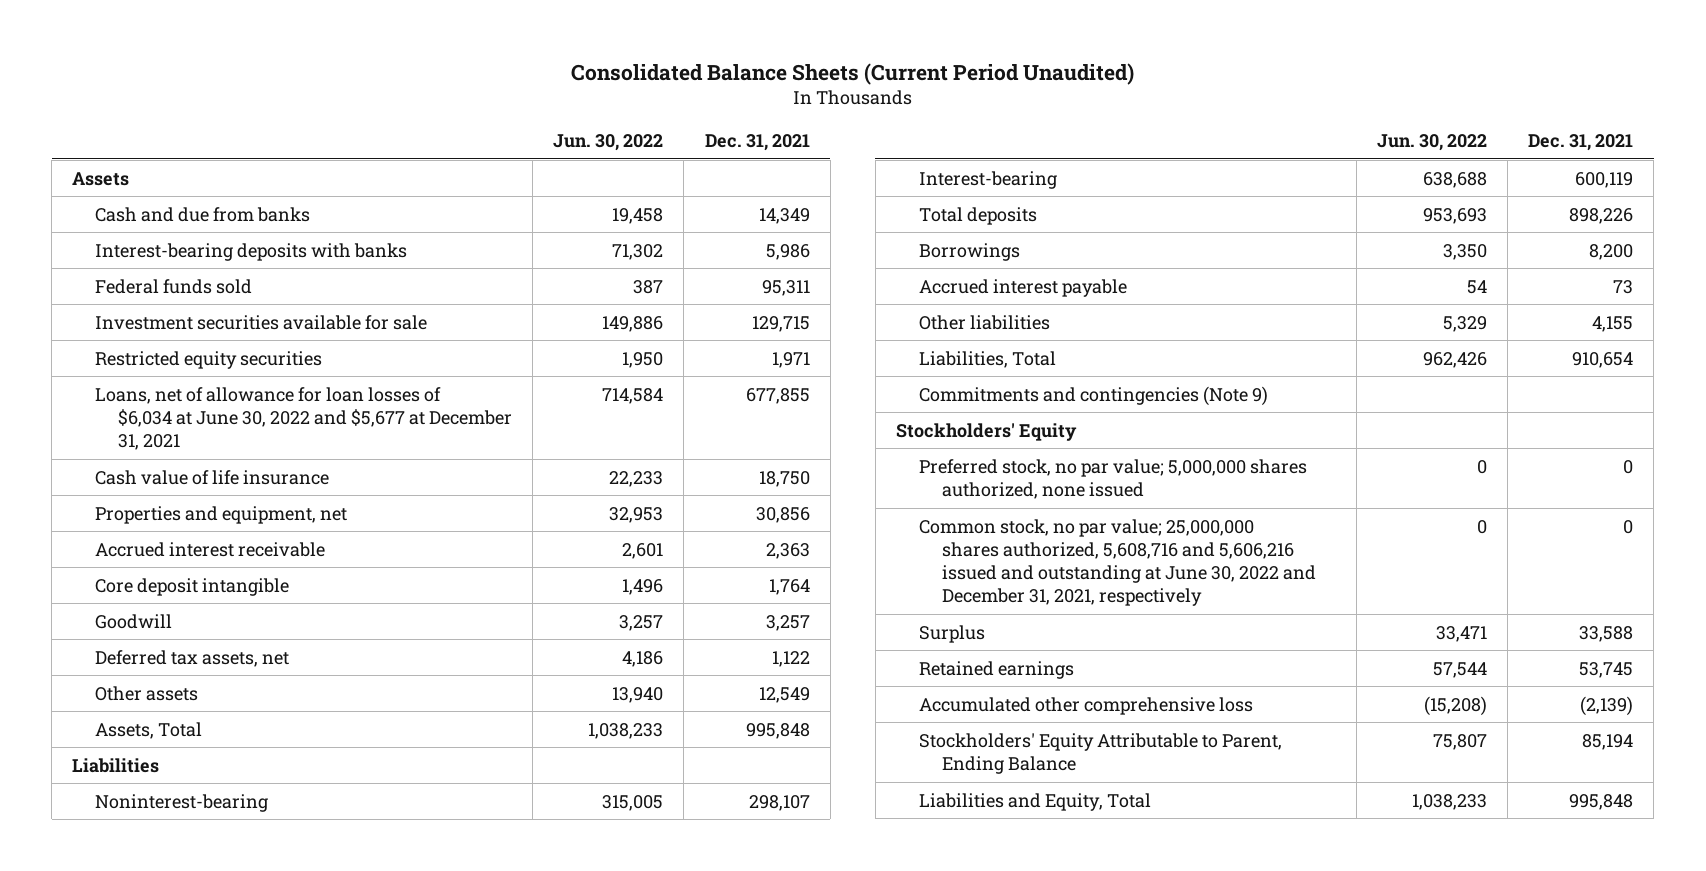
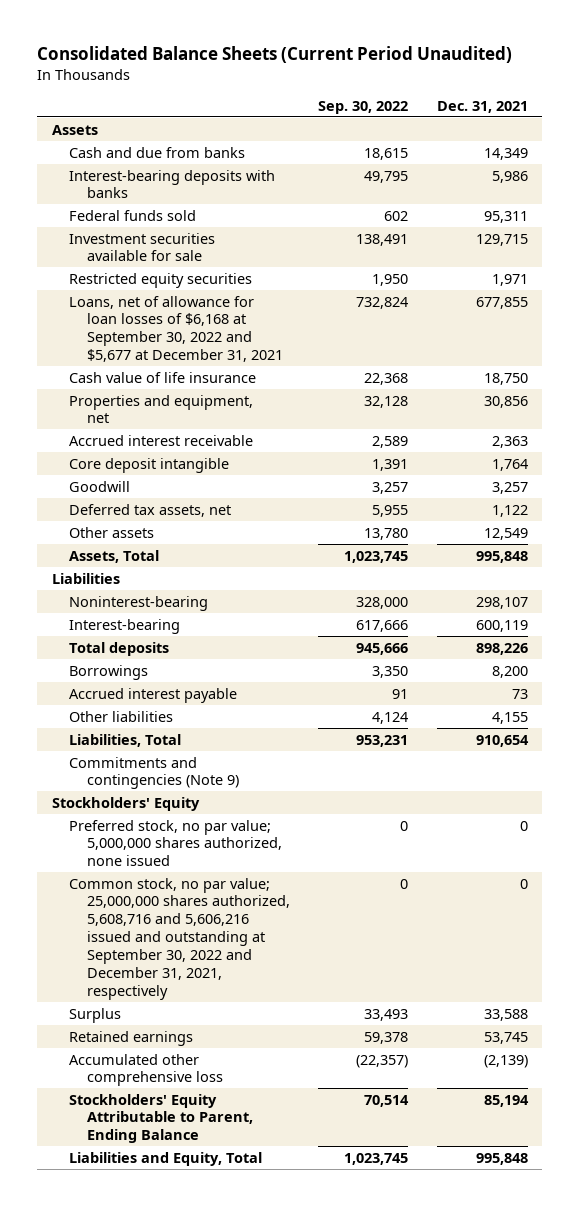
[553,134,664,152] Jun. 30, 2022 -> none
none -> [318,100,409,114] Sep. 30, 2022
[95,386,513,451] Loans, net of allowance for loan losses of $6,034 at June 30, 2022 and $5,677 at December 31, 2021 -> [69,295,284,363] Loans, net of allowance for loan losses of $6,168 at September 30, 2022 and $5,677 at December 31, 2021
[918,518,1316,607] Common stock, no par value; 25,000,000 shares authorized, 5,608,716 and 5,606,216 issued and outstanding at June 30, 2022 and December 31, 2021, respectively -> [69,877,291,1000] Common stock, no par value; 25,000,000 shares authorized, 5,608,716 and 5,606,216 issued and outstanding at September 30, 2022 and December 31, 2021, respectively

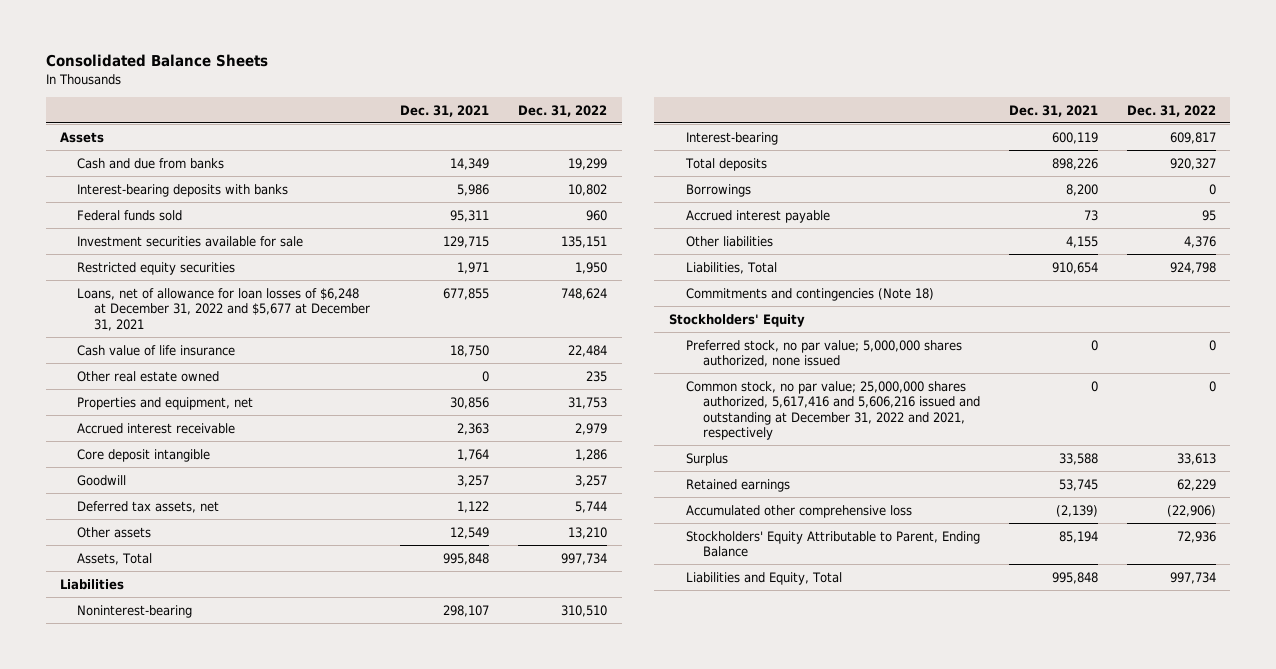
[37,46,513,64] Consolidated Balance Sheets (Current Period Unaudited) -> [45,54,268,68] Consolidated Balance Sheets
[318,100,409,114] Sep. 30, 2022 -> none
none -> [518,104,608,117] Dec. 31, 2022
[69,295,284,363] Loans, net of allowance for loan losses of $6,168 at September 30, 2022 and $5,677 at December 31, 2021 -> [77,287,371,331] Loans, net of allowance for loan losses of $6,248 at December 31, 2022 and $5,677 at December 31, 2021
none -> [77,370,220,382] Other real estate owned
[69,756,240,790] Commitments and contingencies (Note 9) -> [685,287,934,301] Commitments and contingencies (Note 18)
[69,877,291,1000] Common stock, no par value; 25,000,000 shares authorized, 5,608,716 and 5,606,216 issued and outstanding at September 30, 2022 and December 31, 2021, respectively -> [685,380,980,441] Common stock, no par value; 25,000,000 shares authorized, 5,617,416 and 5,606,216 issued and outstanding at December 31, 2022 and 2021, respectively

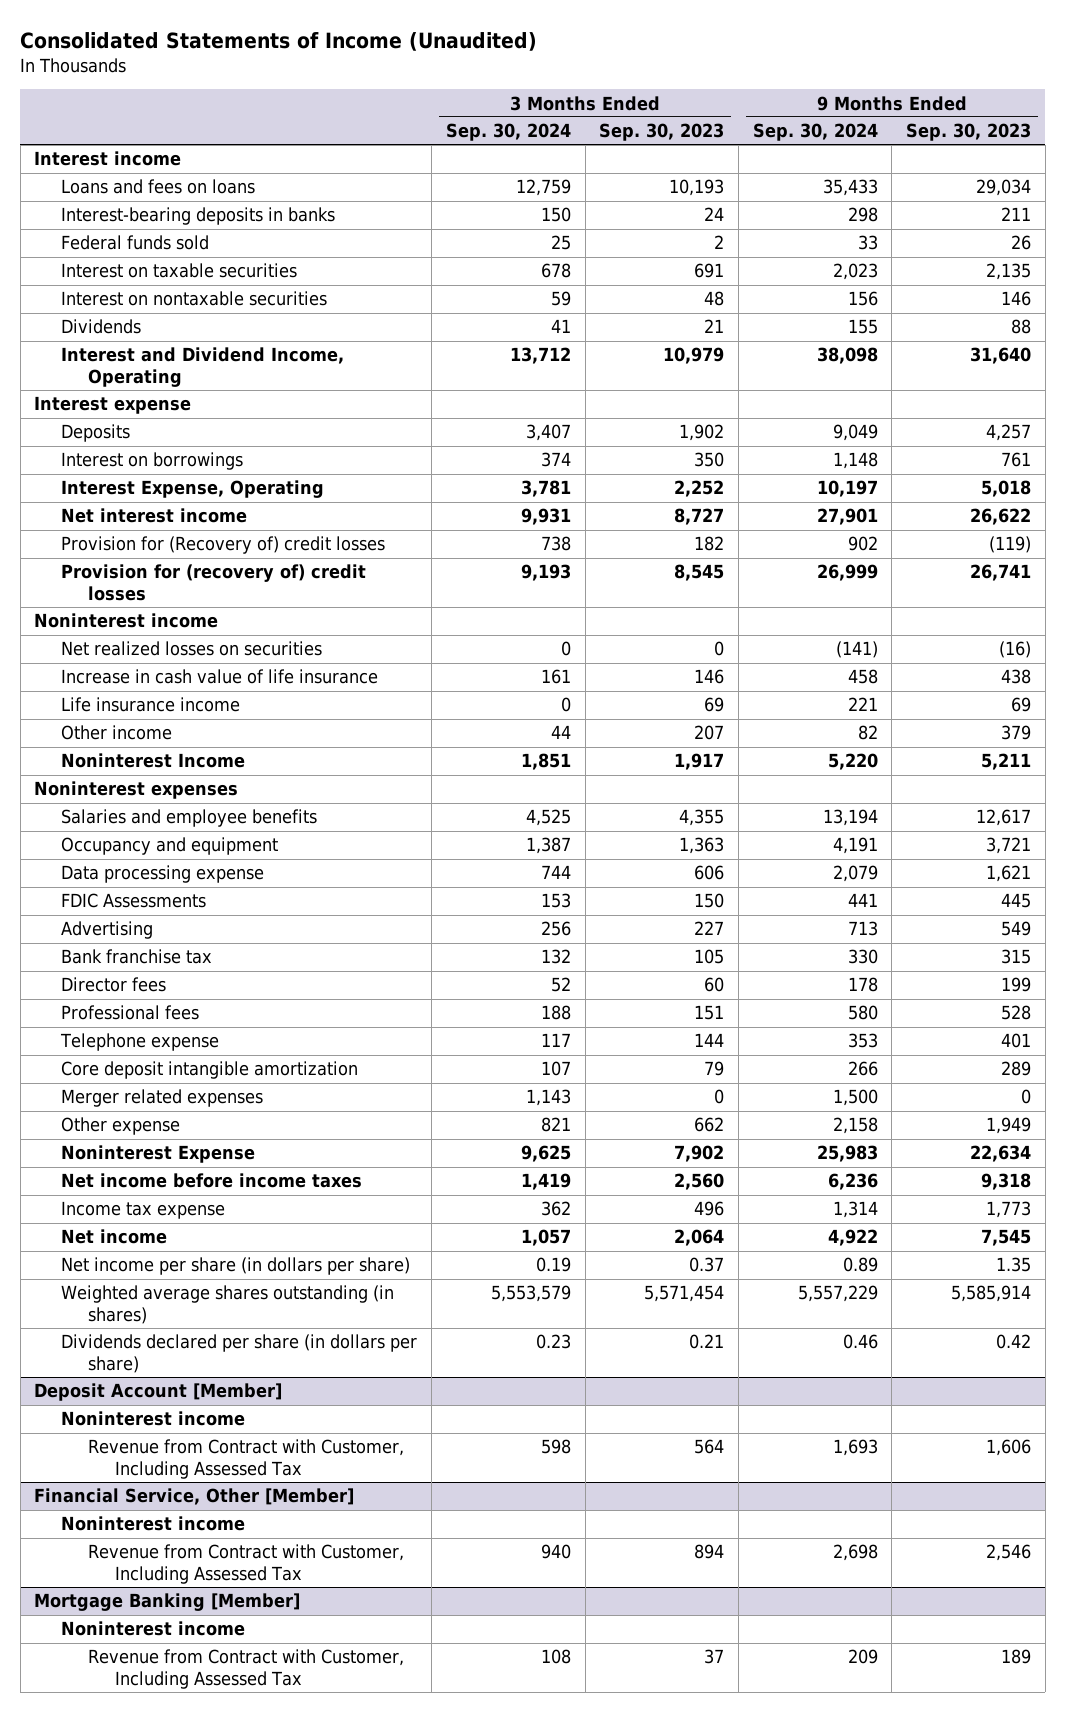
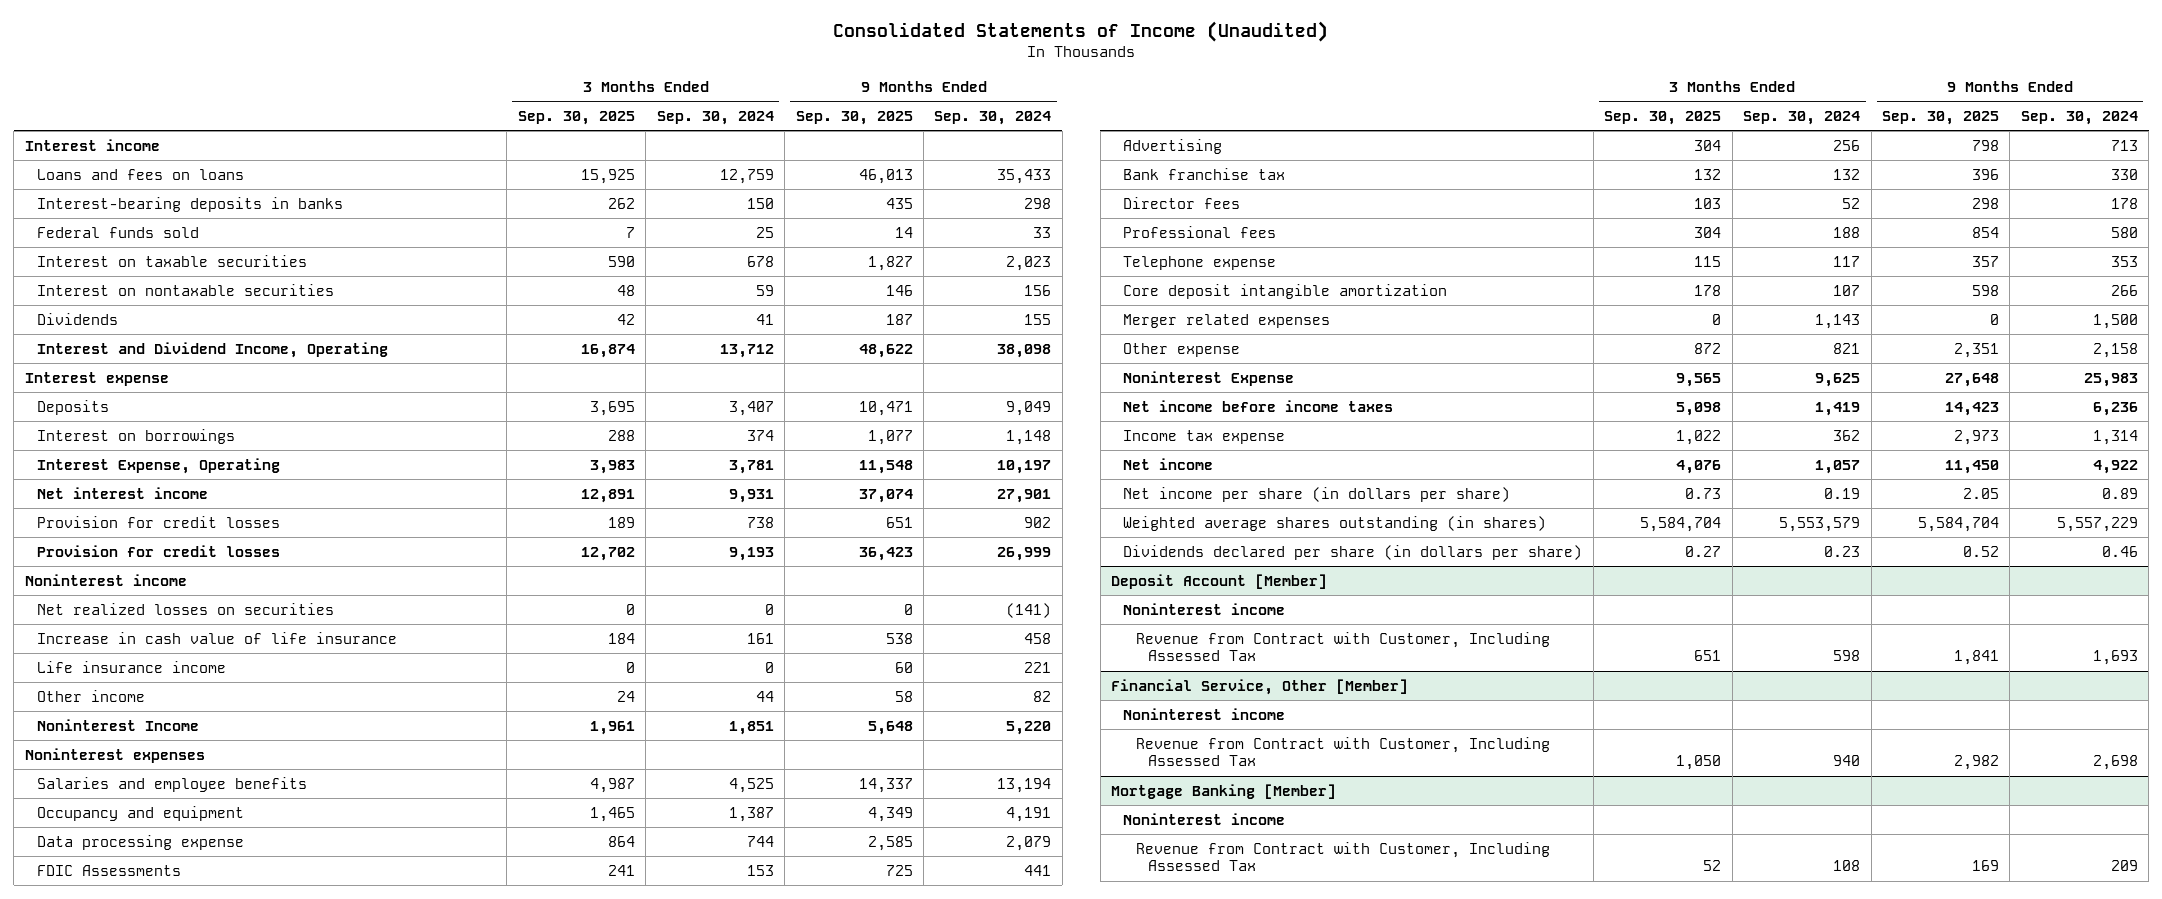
[599,123,725,142] Sep. 30, 2023 -> none
[906,123,1032,142] Sep. 30, 2023 -> none
none -> [517,111,635,126] Sep. 30, 2025
none -> [795,111,913,126] Sep. 30, 2025
[61,536,386,555] Provision for (Recovery of) credit losses -> [36,515,280,528] Provision for credit losses
[61,564,367,602] Provision for (recovery of) credit losses -> [36,544,280,557] Provision for credit losses

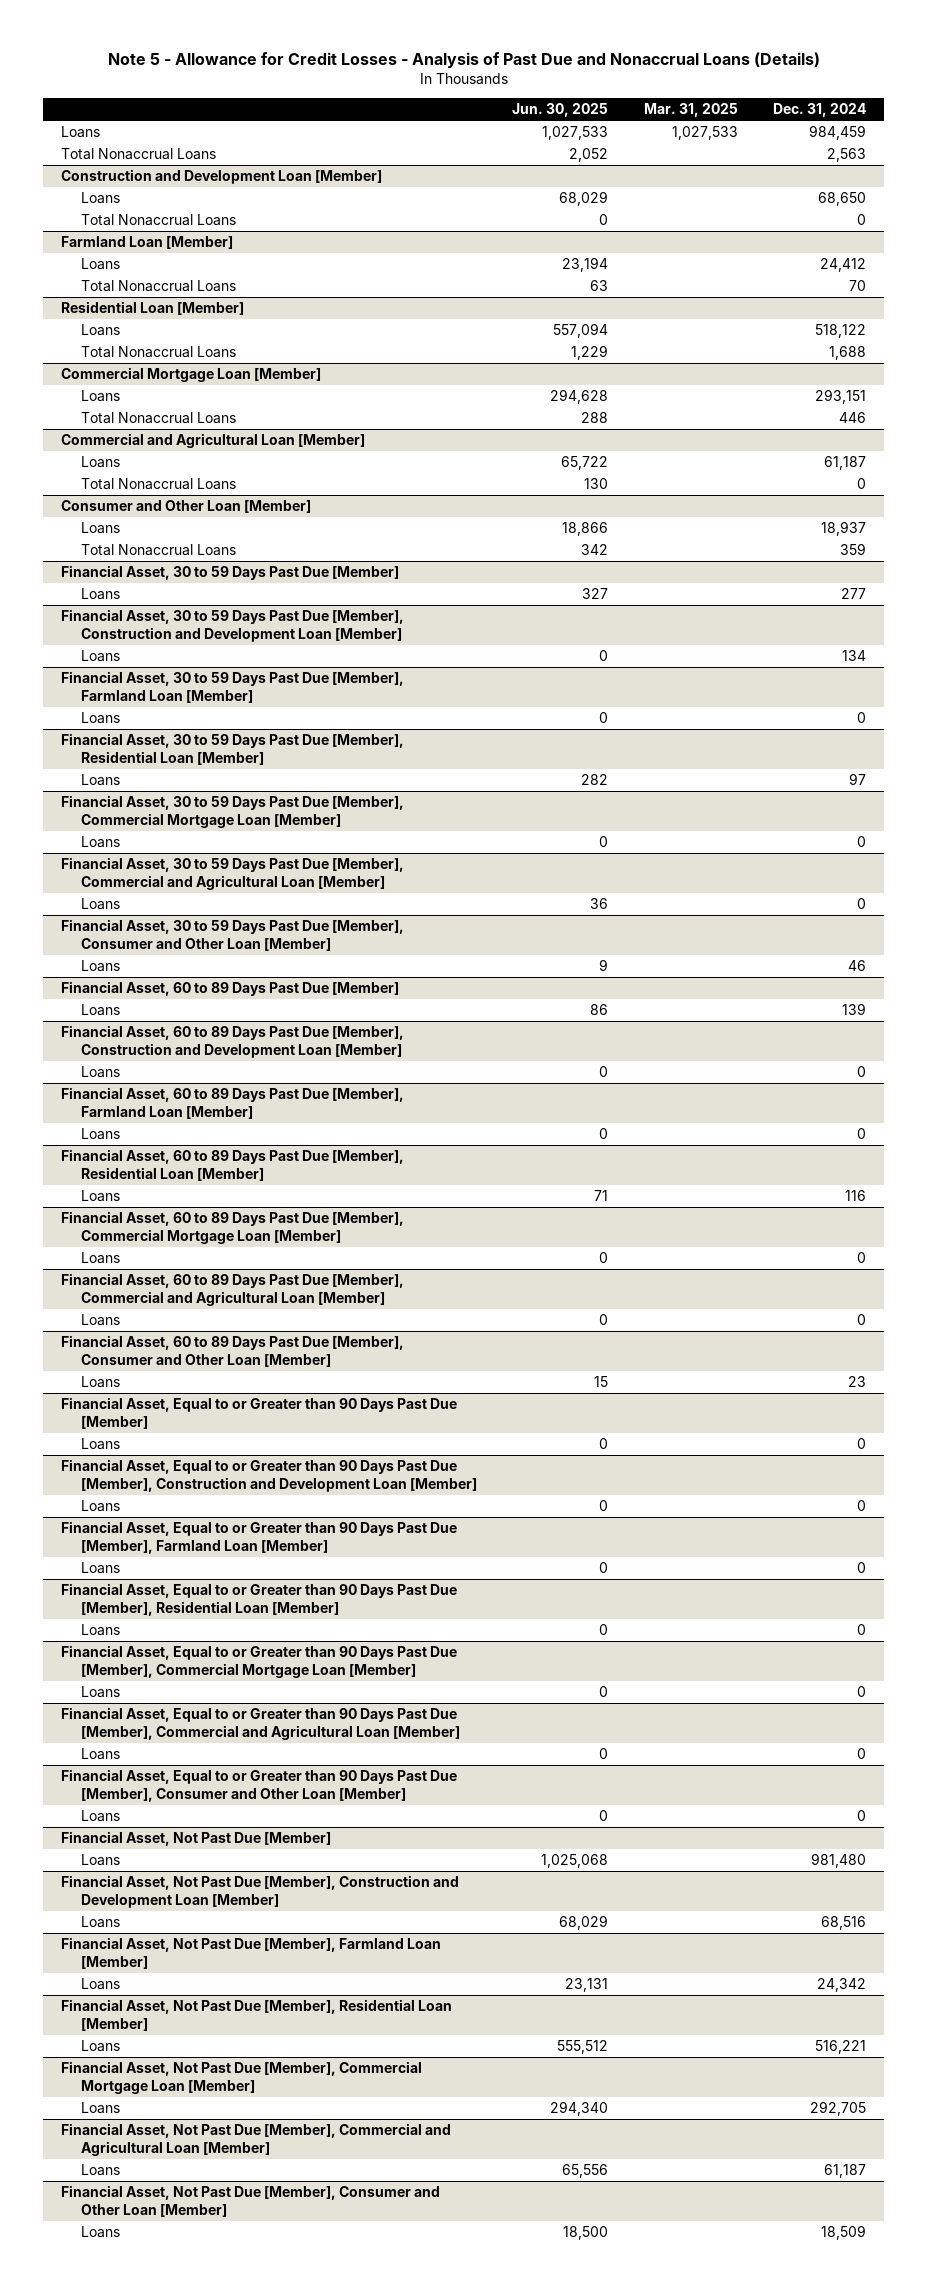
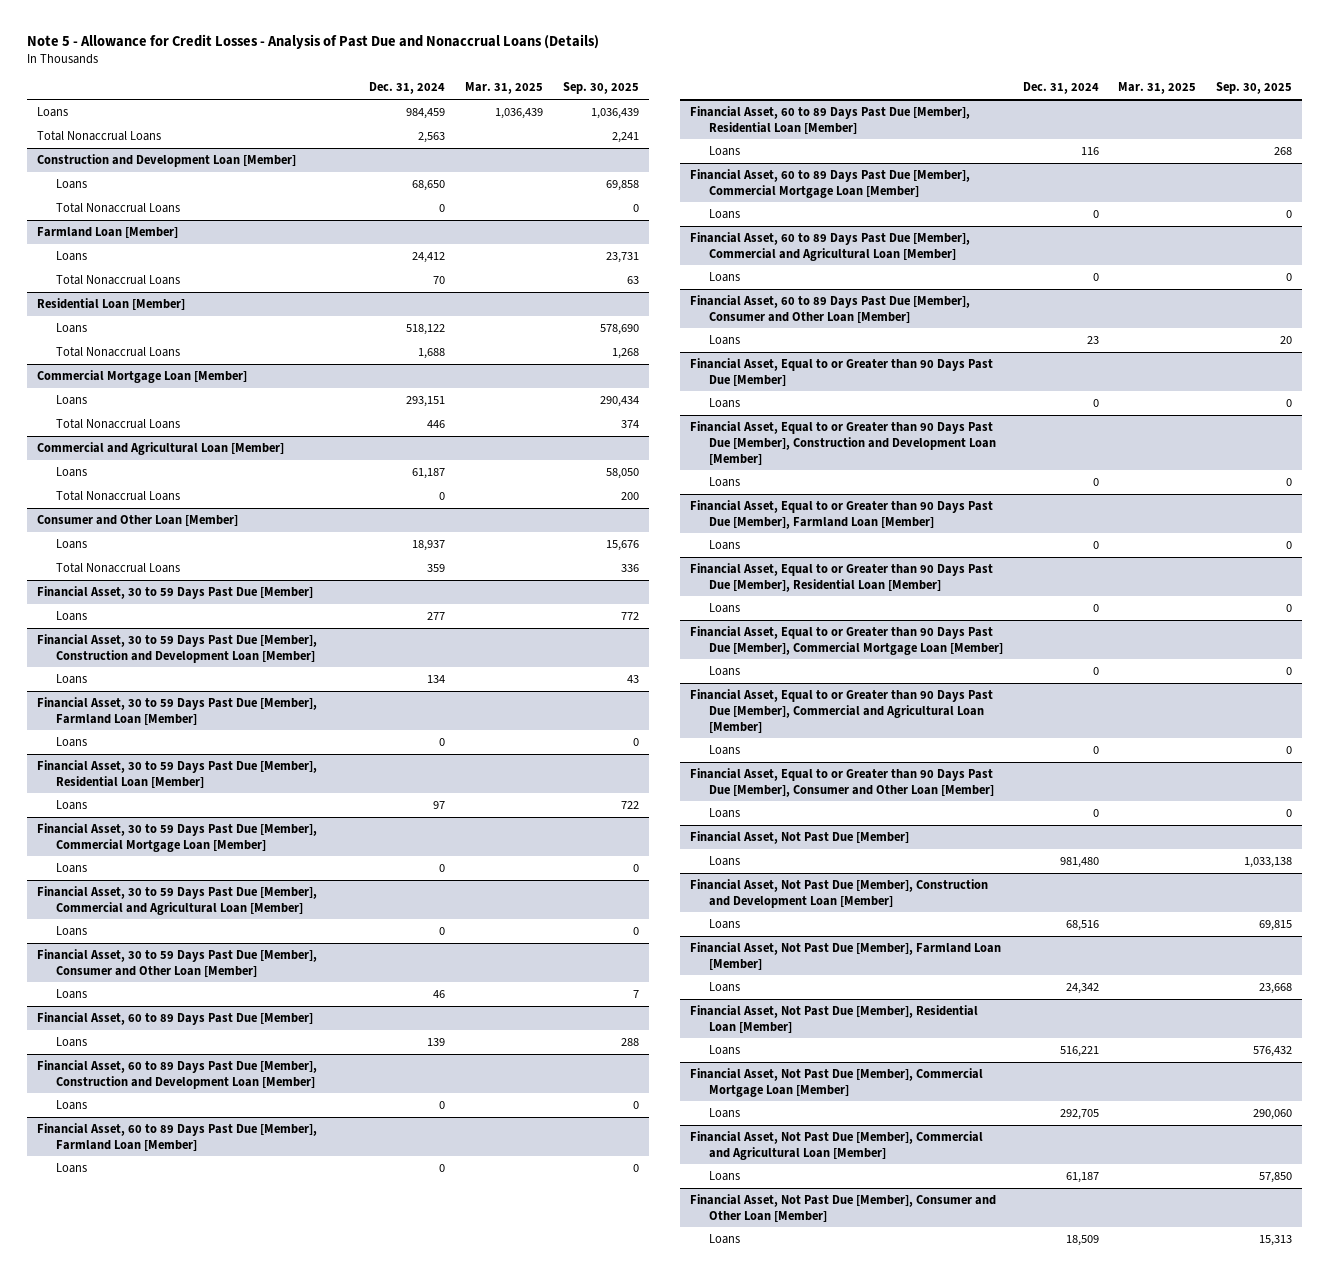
[512,103,609,118] Jun. 30, 2025 -> none
none -> [562,82,639,95] Sep. 30, 2025
[671,126,738,141] 1,027,533 -> [495,107,544,119] 1,036,439

